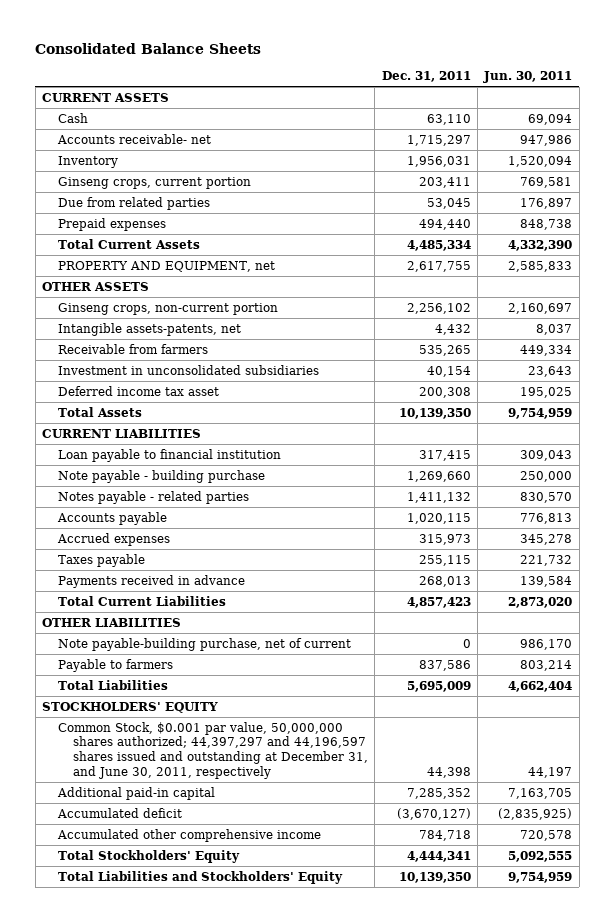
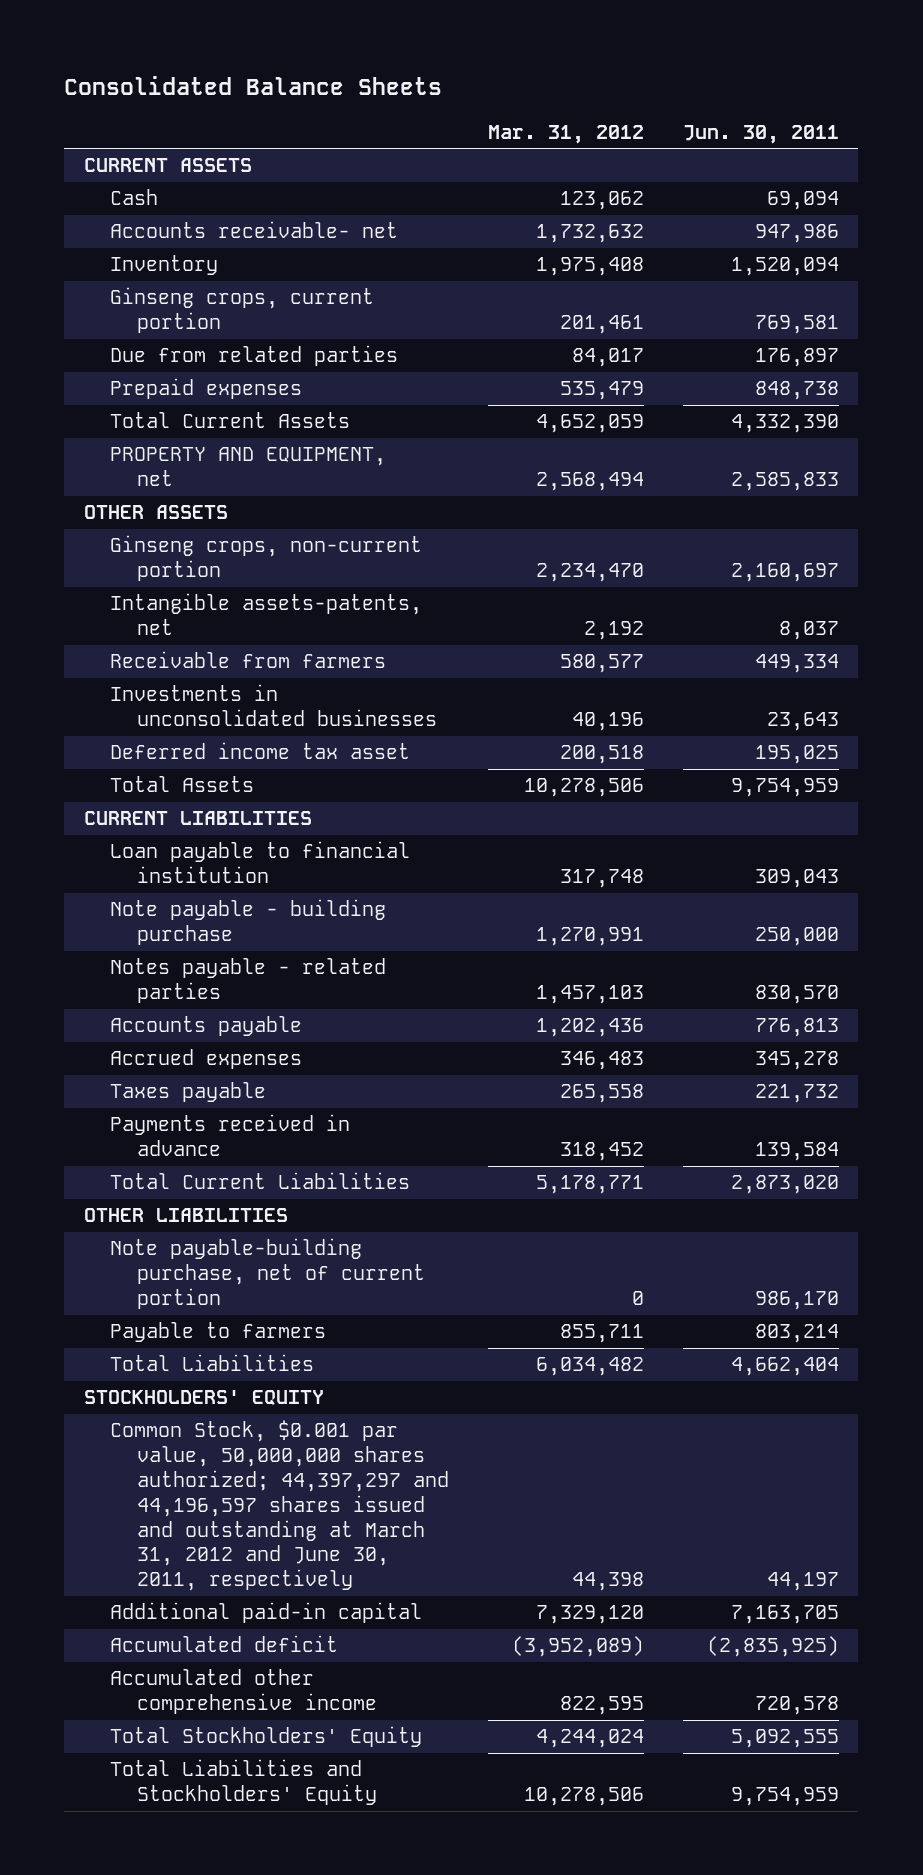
[381,71,471,83] Dec. 31, 2011 -> none
none -> [487,124,644,144] Mar. 31, 2012
[57,364,319,375] Investment in unconsolidated subsidiaries -> [110,684,437,727] Investments in unconsolidated businesses
[57,637,351,651] Note payable-building purchase, net of current -> [110,1238,425,1309] Note payable-building purchase, net of current portion
[57,721,369,779] Common Stock, $0.001 par value, 50,000,000 shares authorized; 44,397,297 and 44,196,597 shares issued and outstanding at December 31, and June 30, 2011, respectively -> [110,1420,449,1592] Common Stock, $0.001 par value, 50,000,000 shares authorized; 44,397,297 and 44,196,597 shares issued and outstanding at March 31, 2012 and June 30, 2011, respectively

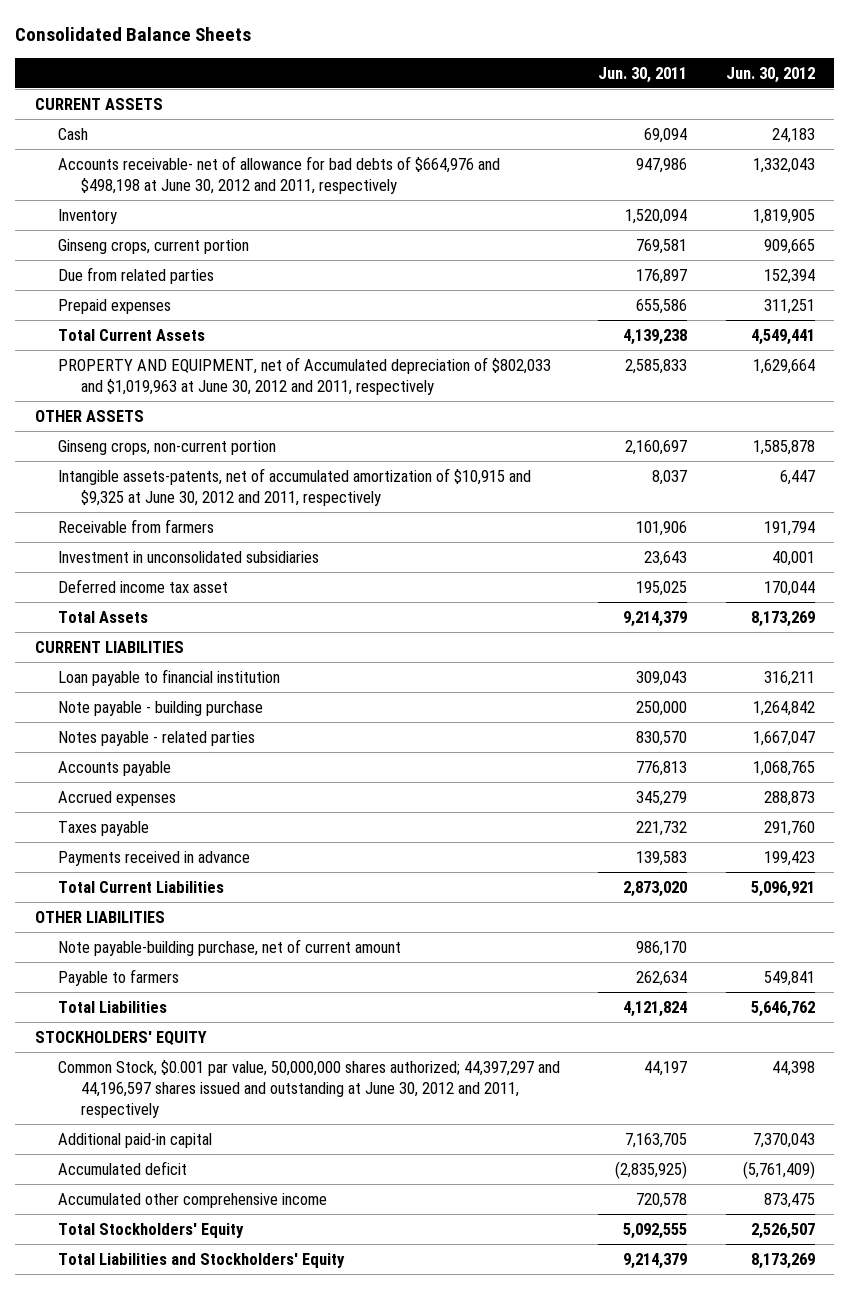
[487,124,644,144] Mar. 31, 2012 -> none
none -> [725,66,815,83] Jun. 30, 2012
[110,221,399,239] Accounts receivable- net -> [57,155,500,194] Accounts receivable- net of allowance for bad debts of $664,976 and $498,198 at June 30, 2012 and 2011, respectively
[754,381,839,401] 848,738 -> [636,298,688,314] 655,586
[730,414,839,434] 4,332,390 -> [623,328,688,345] 4,139,238
[110,447,387,487] PROPERTY AND EQUIPMENT, net -> [57,356,551,395] PROPERTY AND EQUIPMENT, net of Accumulated depreciation of $802,033 and $1,019,963 at June 30, 2012 and 2011, respectively
[110,593,423,636] Intangible assets-patents, net -> [57,467,531,506] Intangible assets-patents, net of accumulated amortization of $10,915 and $9,325 at June 30, 2012 and 2011, respectively
[754,654,839,674] 449,334 -> [636,520,688,536] 101,906
[110,684,437,727] Investments in unconsolidated businesses -> [57,550,319,563] Investment in unconsolidated subsidiaries
[730,778,839,798] 9,754,959 -> [623,610,688,627] 9,214,379
[754,1051,839,1071] 345,278 -> [636,790,688,806] 345,279
[754,1142,839,1162] 139,584 -> [636,850,688,866] 139,583
[110,1238,425,1309] Note payable-building purchase, net of current portion -> [57,938,401,956] Note payable-building purchase, net of current amount
[754,1324,839,1344] 803,214 -> [636,970,688,986] 262,634
[730,1357,839,1377] 4,662,404 -> [623,1000,688,1017] 4,121,824
[110,1420,449,1592] Common Stock, $0.001 par value, 50,000,000 shares authorized; 44,397,297 and 44,196,597 shares issued and outstanding at March 31, 2012 and June 30, 2011, respectively -> [57,1059,560,1118] Common Stock, $0.001 par value, 50,000,000 shares authorized; 44,397,297 and 44,196,597 shares issued and outstanding at June 30, 2012 and 2011, respectively
[730,1787,839,1807] 9,754,959 -> [623,1252,688,1269] 9,214,379

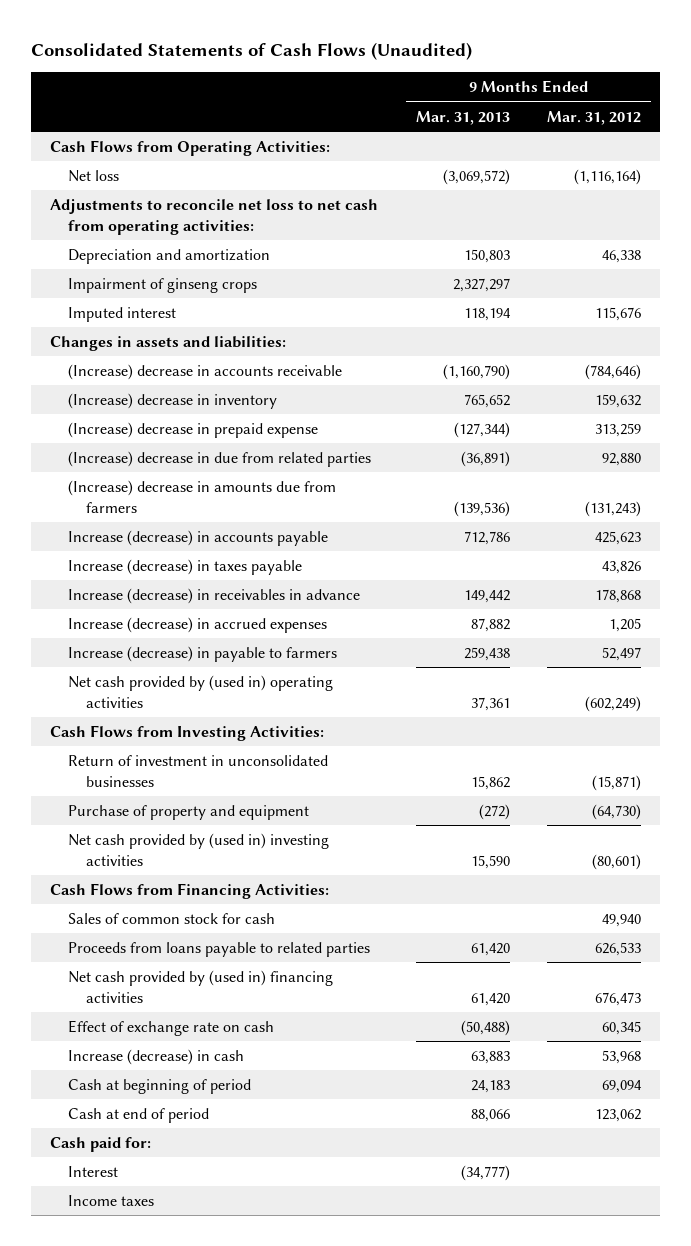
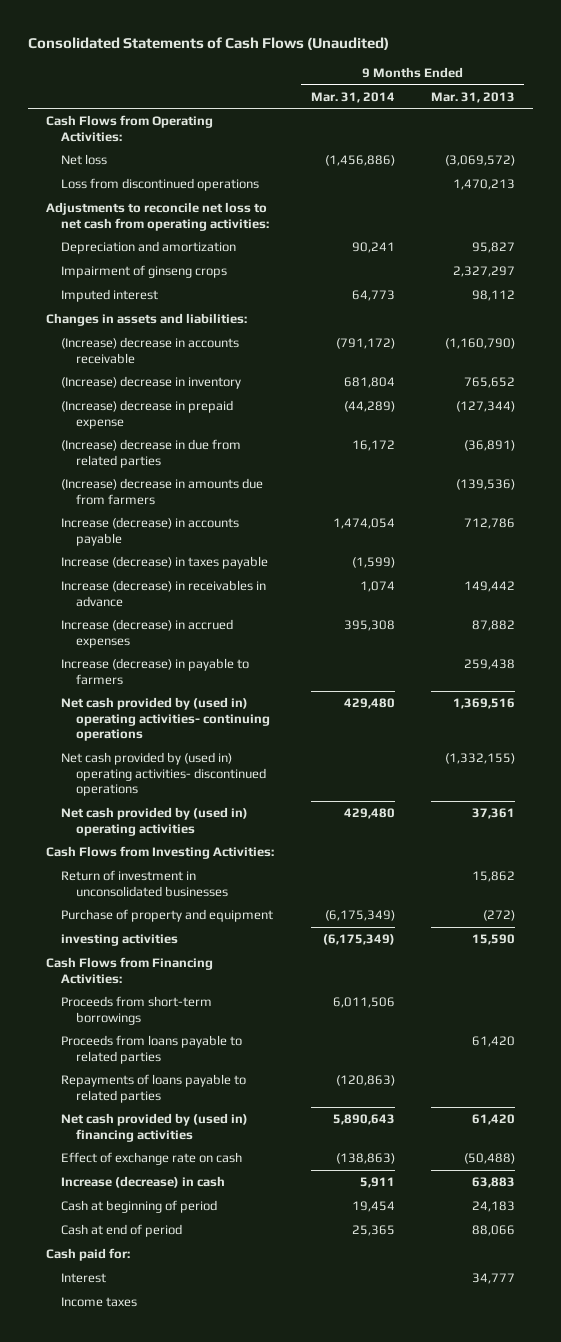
[547,110,642,125] Mar. 31, 2012 -> none
none -> [310,91,395,103] Mar. 31, 2014
none -> [61,178,260,192] Loss from discontinued operations
[463,248,510,263] 150,803 -> [472,242,516,254] 95,827
[463,307,511,321] 118,194 -> [472,290,516,302] 98,112
none -> [61,697,271,742] Net cash provided by (used in) operating activities- continuing operations
none -> [61,752,267,797] Net cash provided by (used in) operating activities- discontinued operations
[68,832,330,866] Net cash provided by (used in) investing activities -> [61,934,179,947] investing activities
[68,912,276,924] Sales of common stock for cash -> none
none -> [61,996,213,1025] Proceeds from short-term borrowings
none -> [61,1074,247,1103] Repayments of loans payable to related parties
[460,1164,510,1181] (34,777) -> [472,1273,516,1285] 34,777

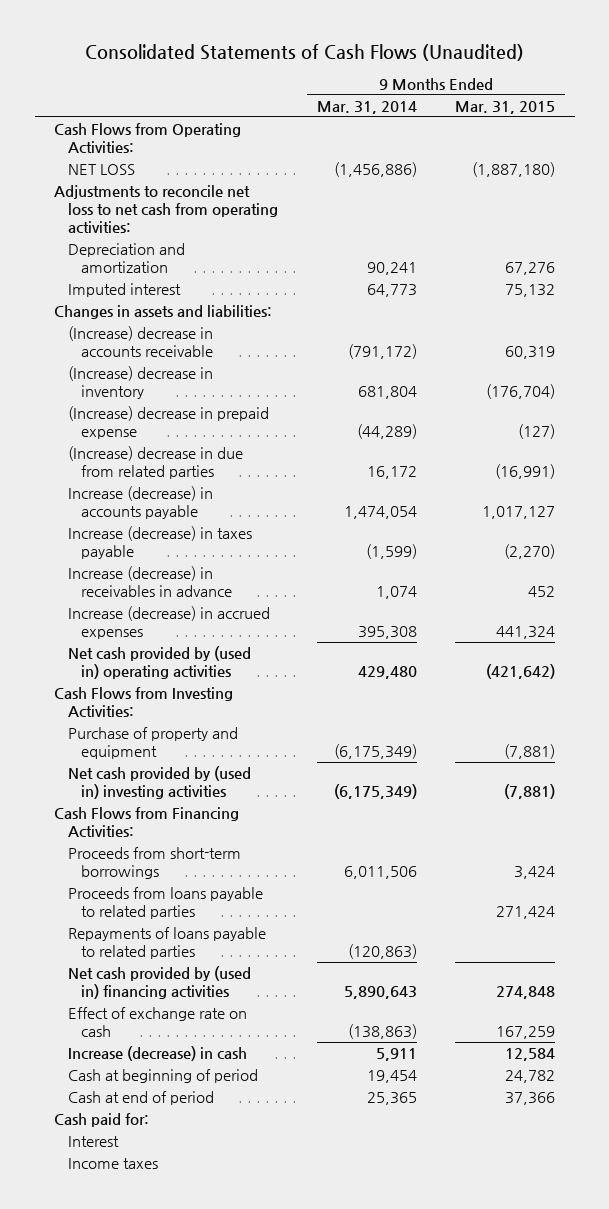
[431,91,516,103] Mar. 31, 2013 -> none
none -> [455,101,556,115] Mar. 31, 2015
[61,178,260,192] Loss from discontinued operations -> none
[61,154,108,166] Net loss -> [67,164,135,176] NET LOSS
[61,265,228,279] Impairment of ginseng crops -> none
[61,478,264,505] (Increase) decrease in amounts due from farmers -> none
[61,658,250,685] Increase (decrease) in payable to farmers -> none
[61,697,271,742] Net cash provided by (used in) operating activities- continuing operations -> none
[61,752,267,797] Net cash provided by (used in) operating activities- discontinued operations -> none
[61,870,229,897] Return of investment in unconsolidated businesses -> none
[61,934,179,947] investing activities -> [67,766,251,800] Net cash provided by (used in) investing activities

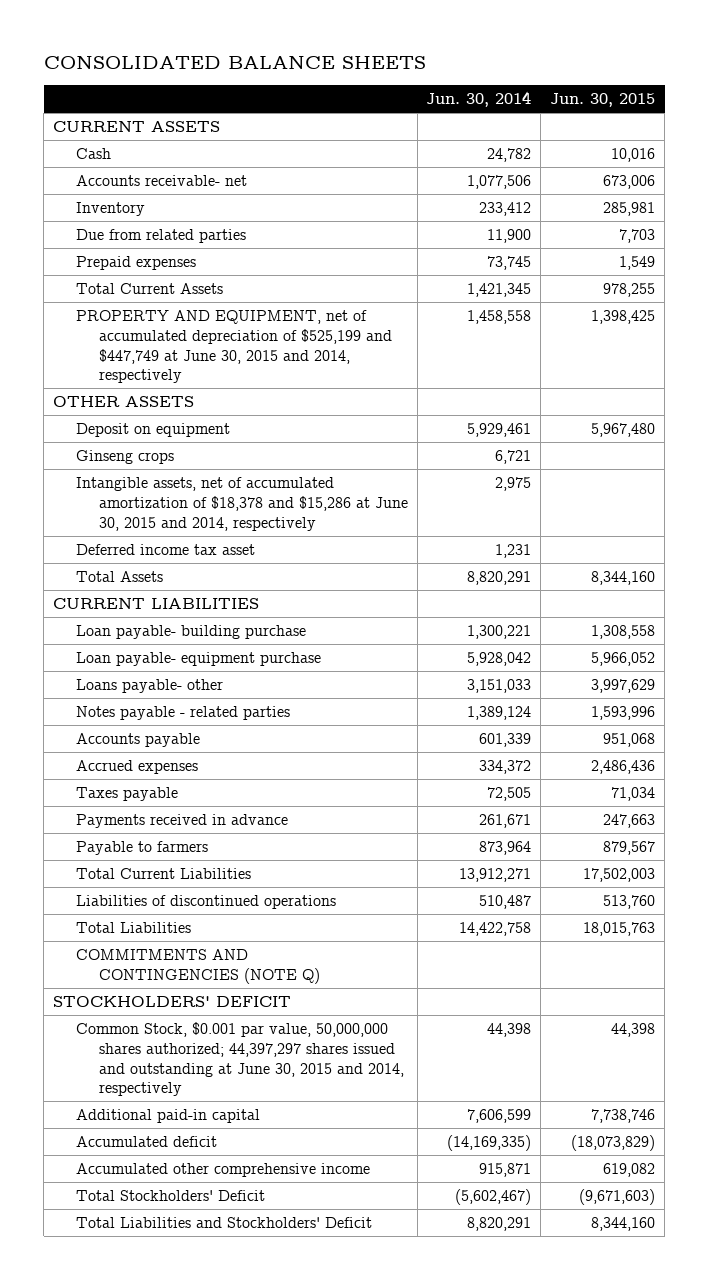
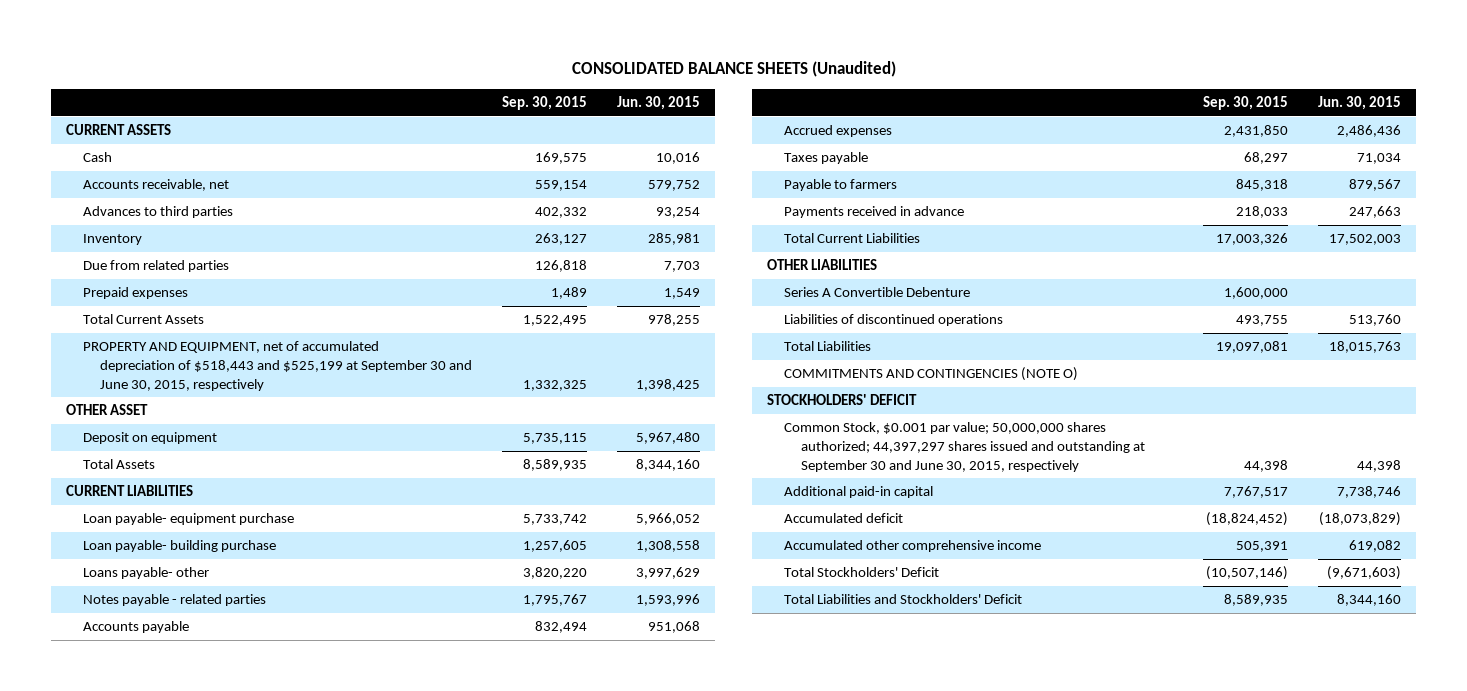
[43,55,426,69] CONSOLIDATED BALANCE SHEETS -> [571,61,896,78] CONSOLIDATED BALANCE SHEETS (Unaudited)
[426,91,532,108] Jun. 30, 2014 -> none
none -> [502,96,588,111] Sep. 30, 2015
[75,175,247,187] Accounts receivable- net -> [83,179,230,192] Accounts receivable, net
[603,175,656,190] 673,006 -> [648,180,701,192] 579,752
none -> [83,206,234,219] Advances to third parties
[75,310,392,384] PROPERTY AND EQUIPMENT, net of accumulated depreciation of $525,199 and $447,749 at June 30, 2015 and 2014, respectively -> [83,341,473,391] PROPERTY AND EQUIPMENT, net of accumulated depreciation of $518,443 and $525,199 at September 30 and June 30, 2015, respectively
[53,396,195,408] OTHER ASSETS -> [66,404,149,416] OTHER ASSET
[75,450,174,465] Ginseng crops -> none
[75,477,408,531] Intangible assets, net of accumulated amortization of $18,378 and $15,286 at June 30, 2015 and 2014, respectively -> none
[75,544,255,556] Deferred income tax asset -> none
[75,625,306,640] Loan payable- building purchase -> [83,540,277,553] Loan payable- building purchase
[75,814,288,829] Payments received in advance -> [784,206,965,219] Payments received in advance
none -> [767,259,878,271] OTHER LIABILITIES
none -> [784,287,971,298] Series A Convertible Debenture
[75,949,320,984] COMMITMENTS AND CONTINGENCIES (NOTE Q) -> [784,367,1079,382] COMMITMENTS AND CONTINGENCIES (NOTE O)
[75,1022,404,1097] Common Stock, $0.001 par value, 50,000,000 shares authorized; 44,397,297 shares issued and outstanding at June 30, 2015 and 2014, respectively -> [784,422,1146,472] Common Stock, $0.001 par value; 50,000,000 shares authorized; 44,397,297 shares issued and outstanding at September 30 and June 30, 2015, respectively

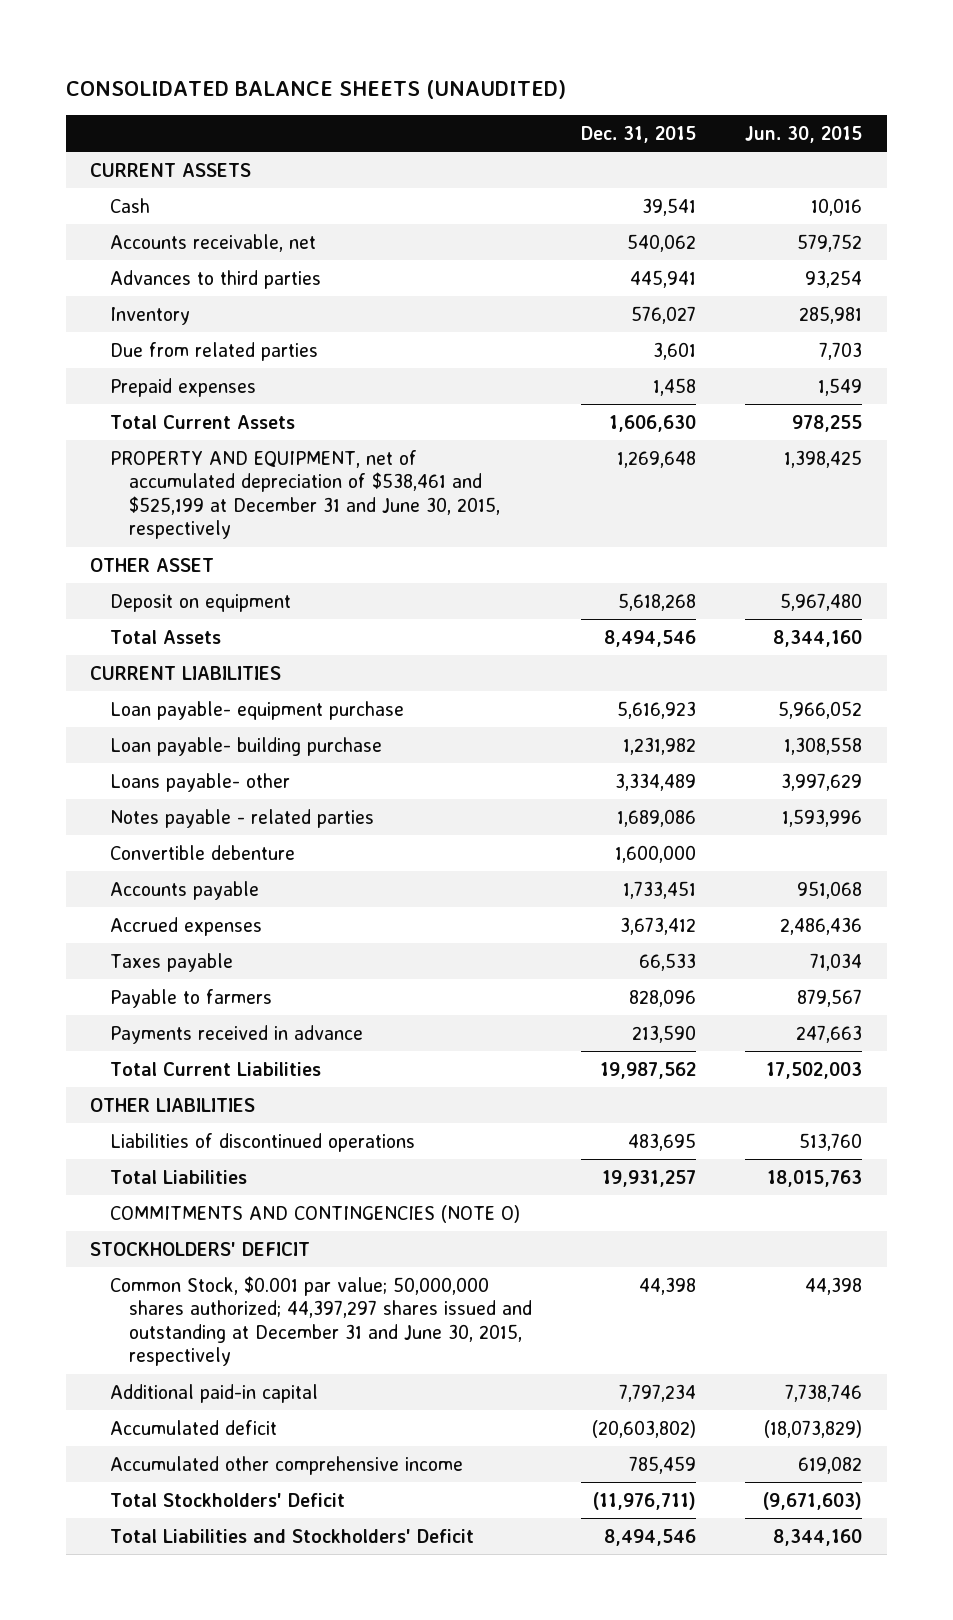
[571,61,896,78] CONSOLIDATED BALANCE SHEETS (Unaudited) -> [65,79,566,99] CONSOLIDATED BALANCE SHEETS (UNAUDITED)
[502,96,588,111] Sep. 30, 2015 -> none
none -> [581,125,697,143] Dec. 31, 2015
[83,341,473,391] PROPERTY AND EQUIPMENT, net of accumulated depreciation of $518,443 and $525,199 at September 30 and June 30, 2015, respectively -> [109,449,500,540] PROPERTY AND EQUIPMENT, net of accumulated depreciation of $538,461 and $525,199 at December 31 and June 30, 2015, respectively
none -> [109,844,295,860] Convertible debenture
[784,287,971,298] Series A Convertible Debenture -> none
[784,422,1146,472] Common Stock, $0.001 par value; 50,000,000 shares authorized; 44,397,297 shares issued and outstanding at September 30 and June 30, 2015, respectively -> [109,1275,532,1367] Common Stock, $0.001 par value; 50,000,000 shares authorized; 44,397,297 shares issued and outstanding at December 31 and June 30, 2015, respectively

